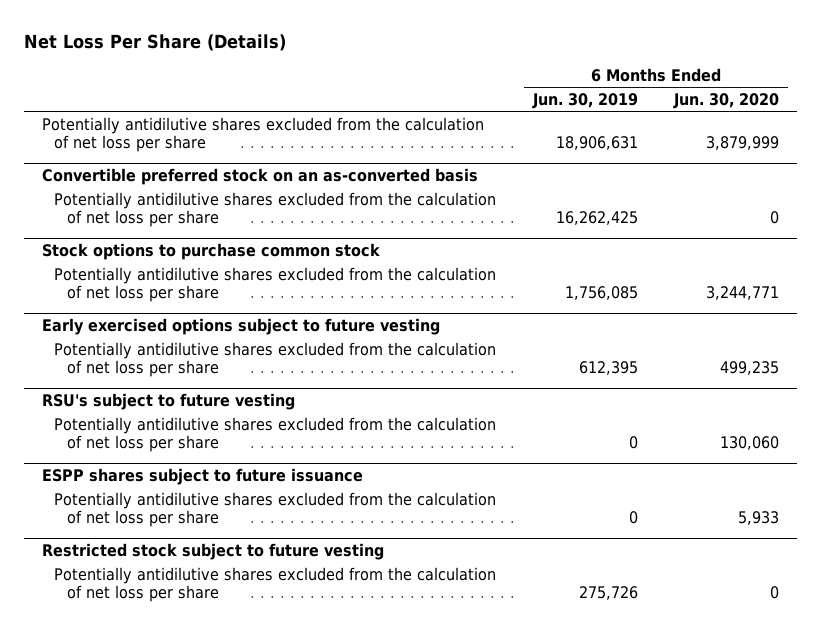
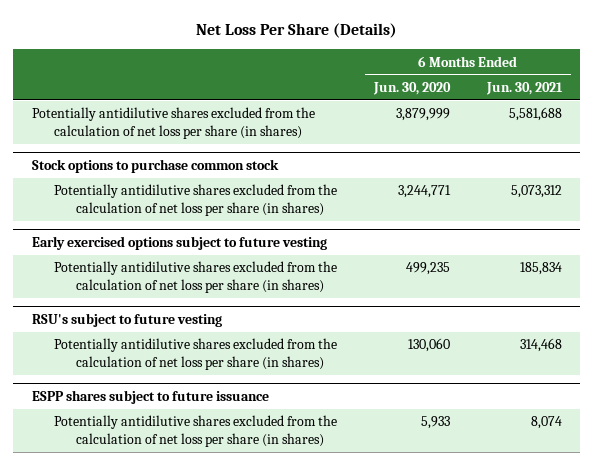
[531,92,638,109] Jun. 30, 2019 -> none
none -> [485,82,563,96] Jun. 30, 2021
[42,167,479,185] Convertible preferred stock on an as-converted basis -> none
[54,191,497,227] Potentially antidilutive shares excluded from the calculation of net loss per share -> none
[42,116,485,152] Potentially antidilutive shares excluded from the calculation of net loss per share -> [31,107,315,139] Potentially antidilutive shares excluded from the calculation of net loss per share (in shares)
[54,266,497,302] Potentially antidilutive shares excluded from the calculation of net loss per share -> [53,184,337,216] Potentially antidilutive shares excluded from the calculation of net loss per share (in shares)
[54,341,497,377] Potentially antidilutive shares excluded from the calculation of net loss per share -> [53,261,337,293] Potentially antidilutive shares excluded from the calculation of net loss per share (in shares)
[54,416,497,452] Potentially antidilutive shares excluded from the calculation of net loss per share -> [53,338,337,370] Potentially antidilutive shares excluded from the calculation of net loss per share (in shares)
[42,542,385,560] Restricted stock subject to future vesting -> none
[54,566,497,602] Potentially antidilutive shares excluded from the calculation of net loss per share -> none
[54,491,497,527] Potentially antidilutive shares excluded from the calculation of net loss per share -> [53,415,337,447] Potentially antidilutive shares excluded from the calculation of net loss per share (in shares)

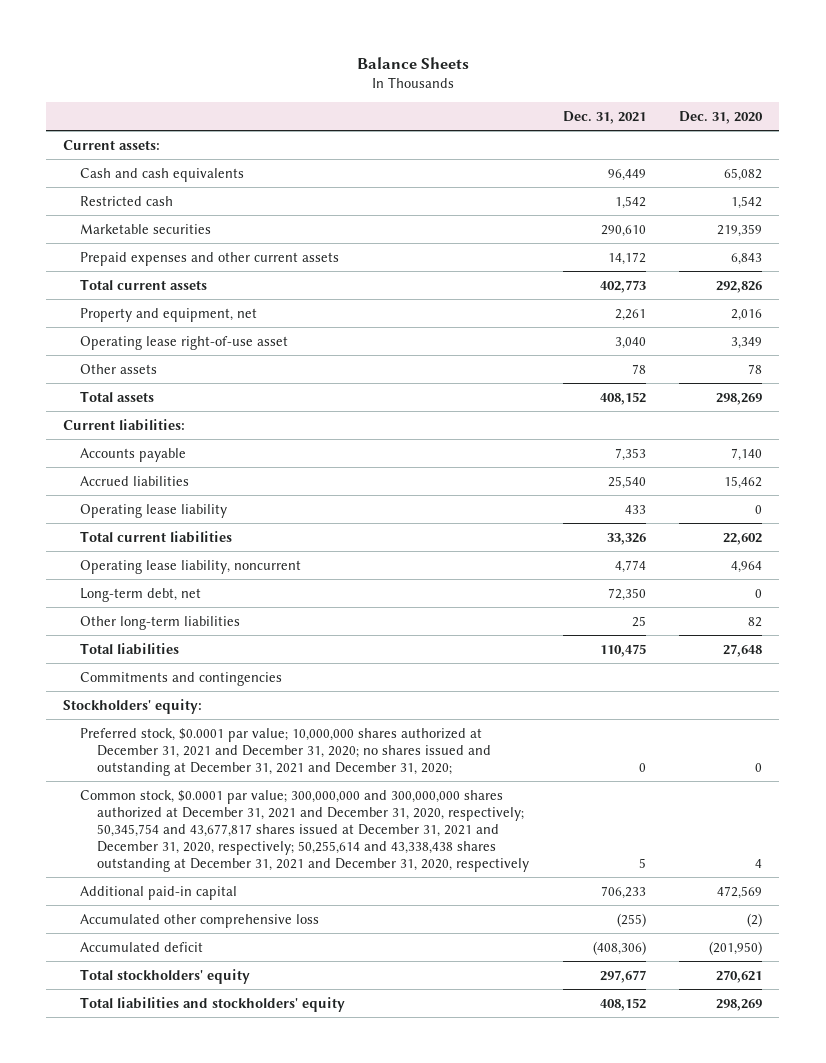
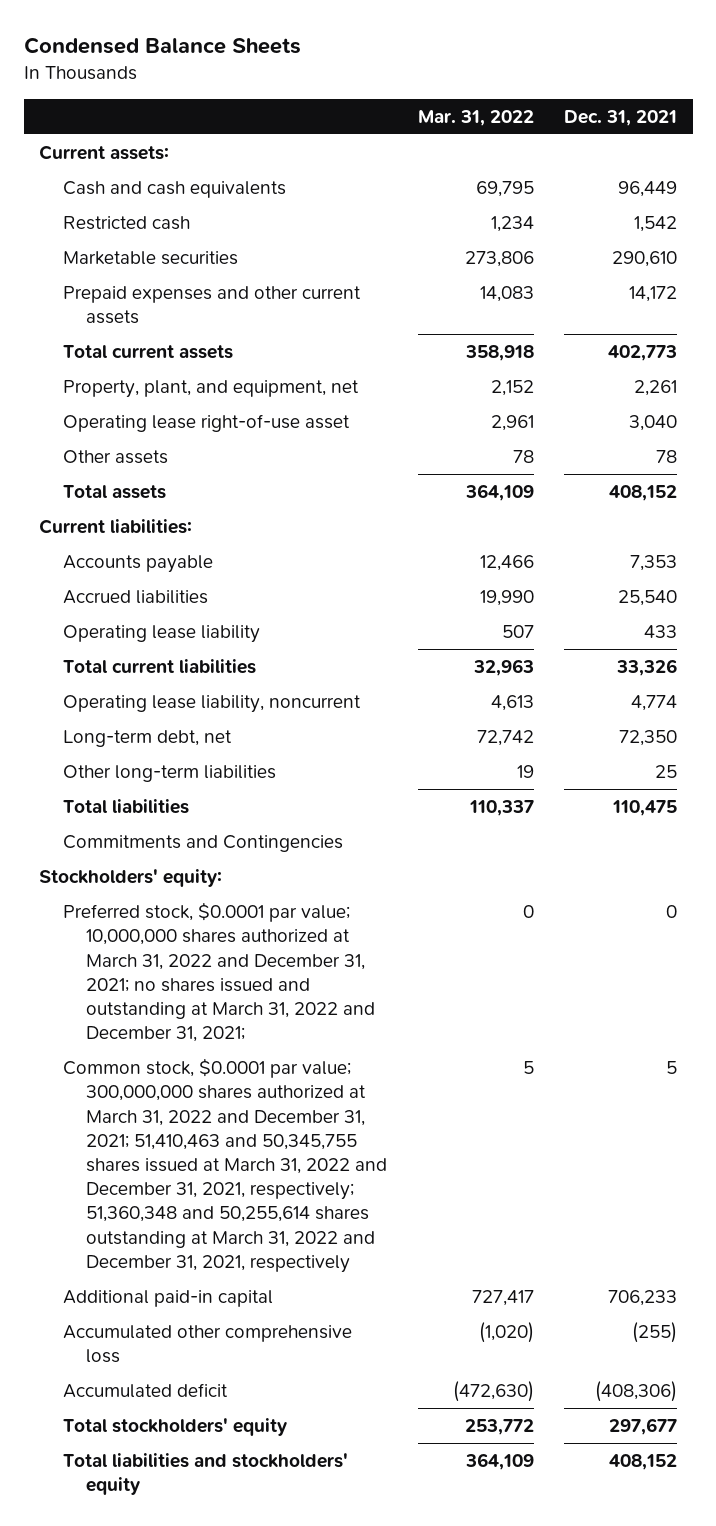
[356,56,469,69] Balance Sheets -> [23,37,301,55] Condensed Balance Sheets
[679,110,764,124] Dec. 31, 2020 -> none
none -> [417,109,534,126] Mar. 31, 2022
[79,307,257,322] Property and equipment, net -> [62,380,359,399] Property, plant, and equipment, net
[79,671,282,686] Commitments and contingencies -> [62,835,343,853] Commitments and Contingencies
[79,727,491,776] Preferred stock, $0.0001 par value; 10,000,000 shares authorized at December 31, 2021 and December 31, 2020; no shares issued and outstanding at December 31, 2021 and December 31, 2020; -> [62,902,376,1043] Preferred stock, $0.0001 par value; 10,000,000 shares authorized at March 31, 2022 and December 31, 2021; no shares issued and outstanding at March 31, 2022 and December 31, 2021;
[79,789,529,872] Common stock, $0.0001 par value; 300,000,000 and 300,000,000 shares authorized at December 31, 2021 and December 31, 2020, respectively; 50,345,754 and 43,677,817 shares issued at December 31, 2021 and December 31, 2020, respectively; 50,255,614 and 43,338,438 shares outstanding at December 31, 2021 and December 31, 2020, respectively -> [62,1058,388,1273] Common stock, $0.0001 par value; 300,000,000 shares authorized at March 31, 2022 and December 31, 2021; 51,410,463 and 50,345,755 shares issued at March 31, 2022 and December 31, 2021, respectively; 51,360,348 and 50,255,614 shares outstanding at March 31, 2022 and December 31, 2021, respectively

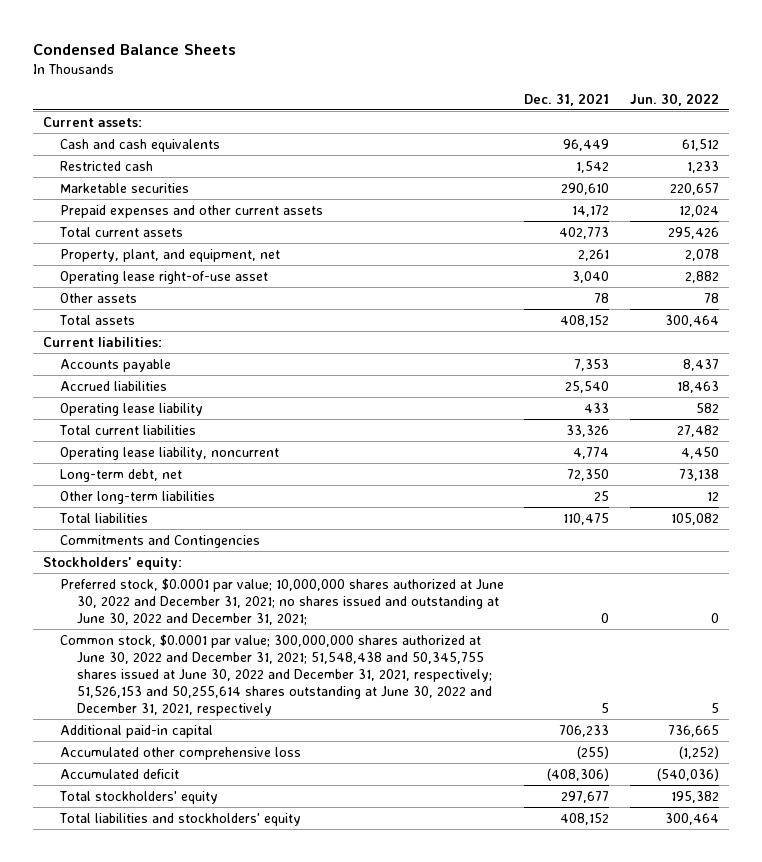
[417,109,534,126] Mar. 31, 2022 -> none
none -> [630,92,720,106] Jun. 30, 2022
[62,902,376,1043] Preferred stock, $0.0001 par value; 10,000,000 shares authorized at March 31, 2022 and December 31, 2021; no shares issued and outstanding at March 31, 2022 and December 31, 2021; -> [59,577,504,626] Preferred stock, $0.0001 par value; 10,000,000 shares authorized at June 30, 2022 and December 31, 2021; no shares issued and outstanding at June 30, 2022 and December 31, 2021;
[62,1058,388,1273] Common stock, $0.0001 par value; 300,000,000 shares authorized at March 31, 2022 and December 31, 2021; 51,410,463 and 50,345,755 shares issued at March 31, 2022 and December 31, 2021, respectively; 51,360,348 and 50,255,614 shares outstanding at March 31, 2022 and December 31, 2021, respectively -> [59,633,492,717] Common stock, $0.0001 par value; 300,000,000 shares authorized at June 30, 2022 and December 31, 2021; 51,548,438 and 50,345,755 shares issued at June 30, 2022 and December 31, 2021, respectively; 51,526,153 and 50,255,614 shares outstanding at June 30, 2022 and December 31, 2021, respectively

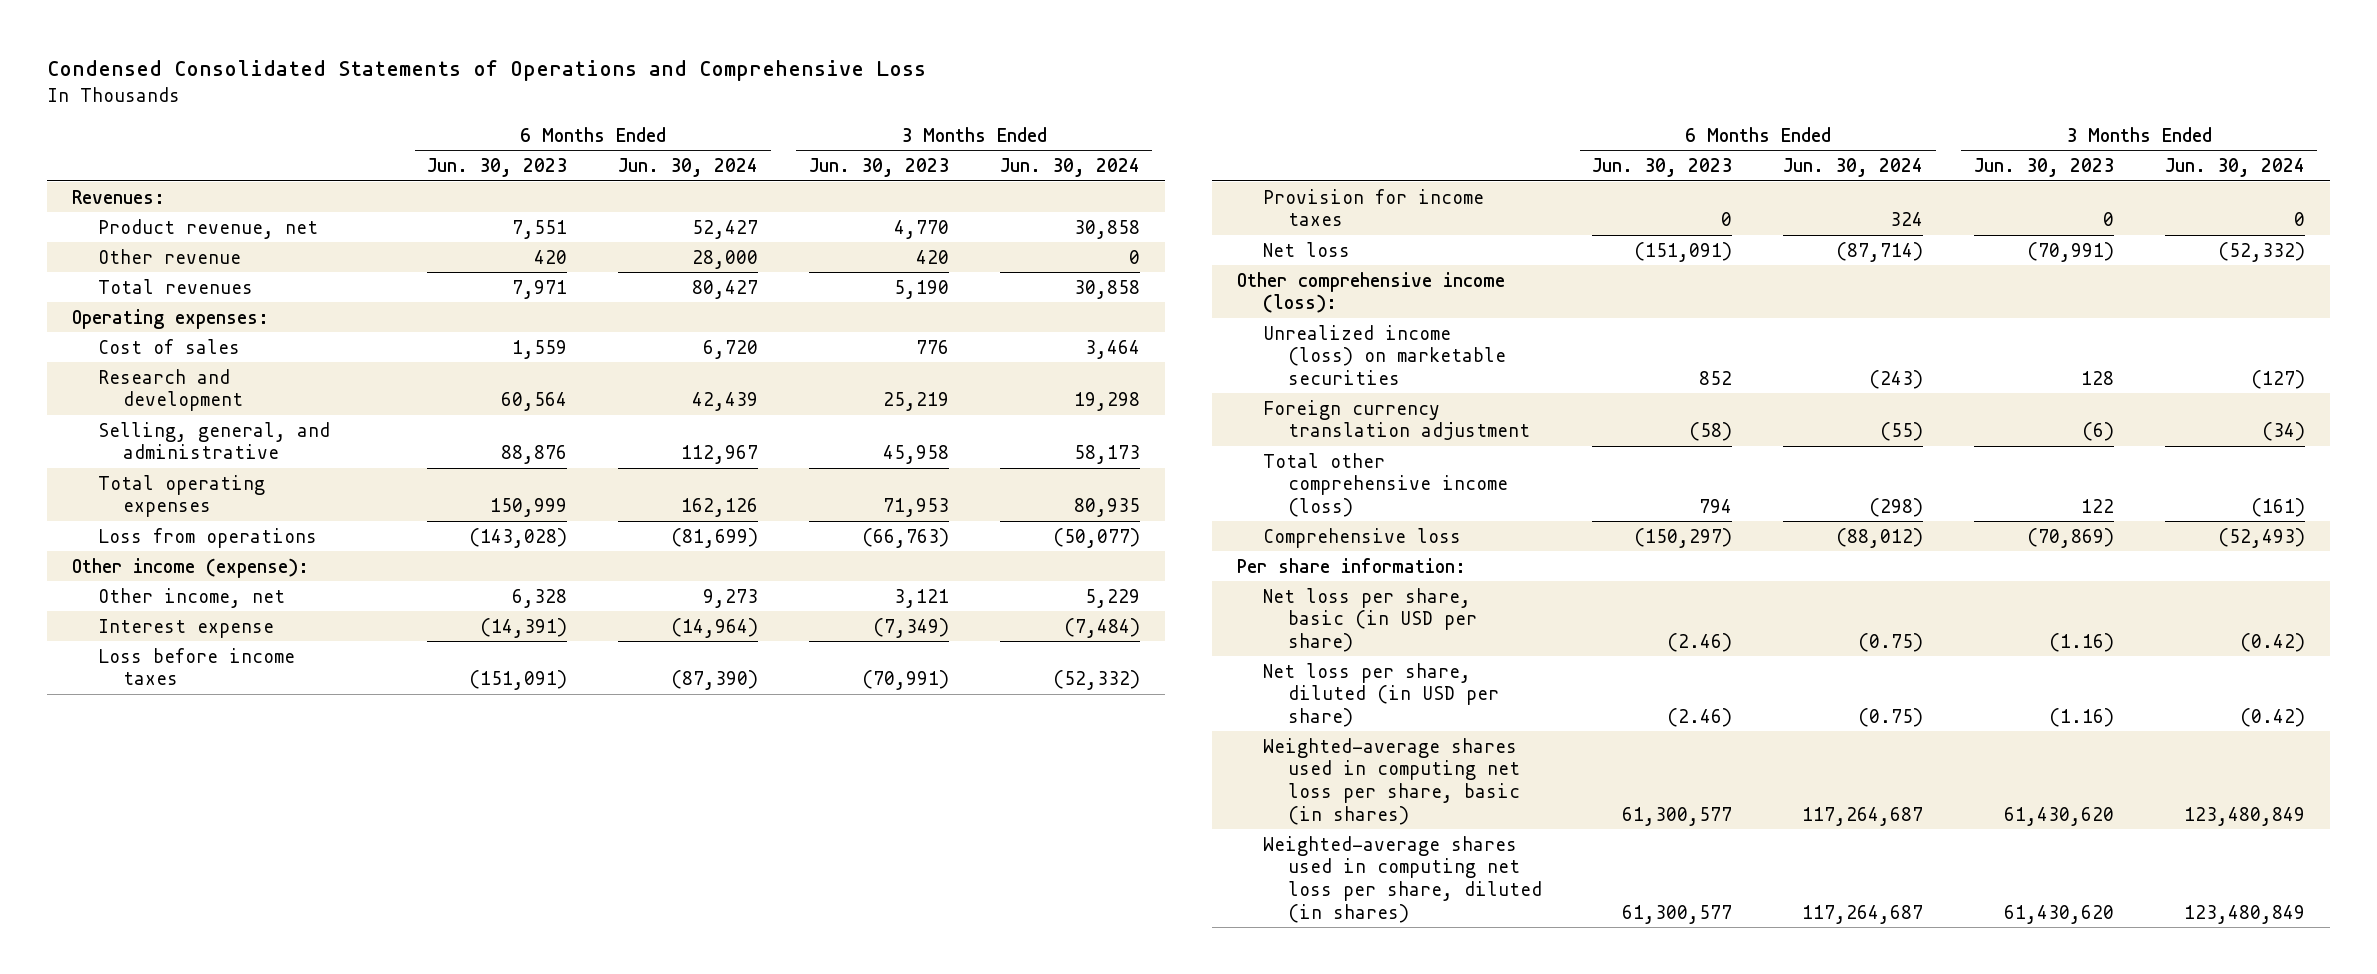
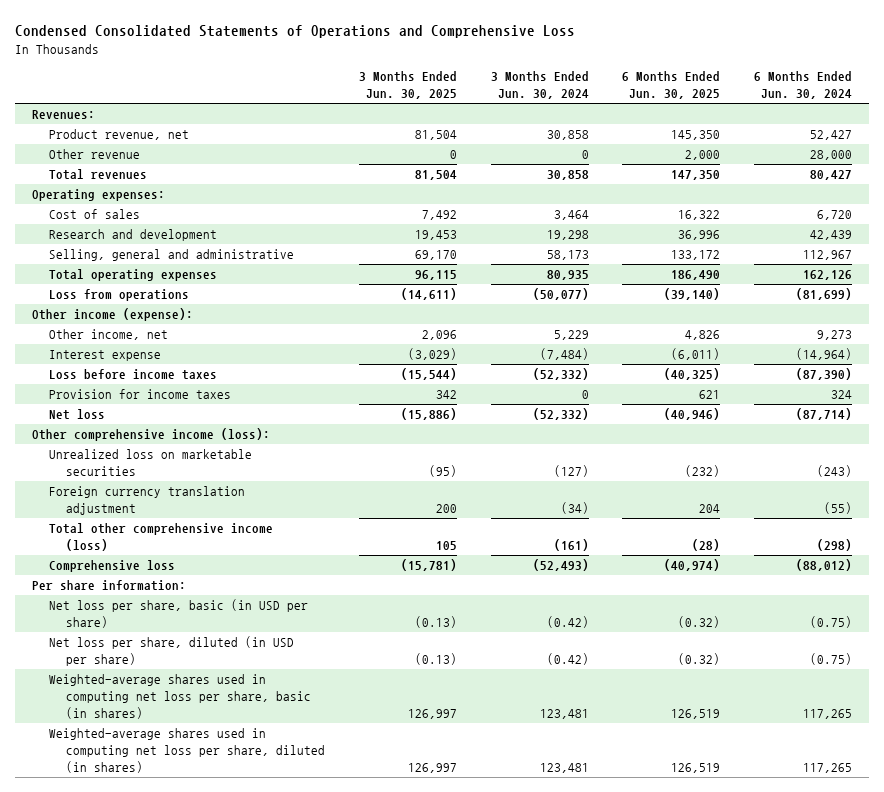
[427,157,568,177] Jun. 30, 2023 -> none
[808,157,949,177] Jun. 30, 2023 -> none
none -> [358,71,457,100] 3 Months Ended Jun. 30, 2025
none -> [622,71,721,100] 6 Months Ended Jun. 30, 2025
[97,421,330,460] Selling, general, and administrative -> [49,249,295,262] Selling, general and administrative
[1262,324,1506,385] Unrealized income (loss) on marketable securities -> [49,449,253,477] Unrealized loss on marketable securities
[1802,806,1924,826] 117,264,687 -> [803,708,853,719] 117,265
[2183,806,2305,826] 123,480,849 -> [539,708,589,719] 123,481
[1802,904,1924,924] 117,264,687 -> [803,762,853,773] 117,265
[2183,904,2305,924] 123,480,849 -> [539,762,589,773] 123,481

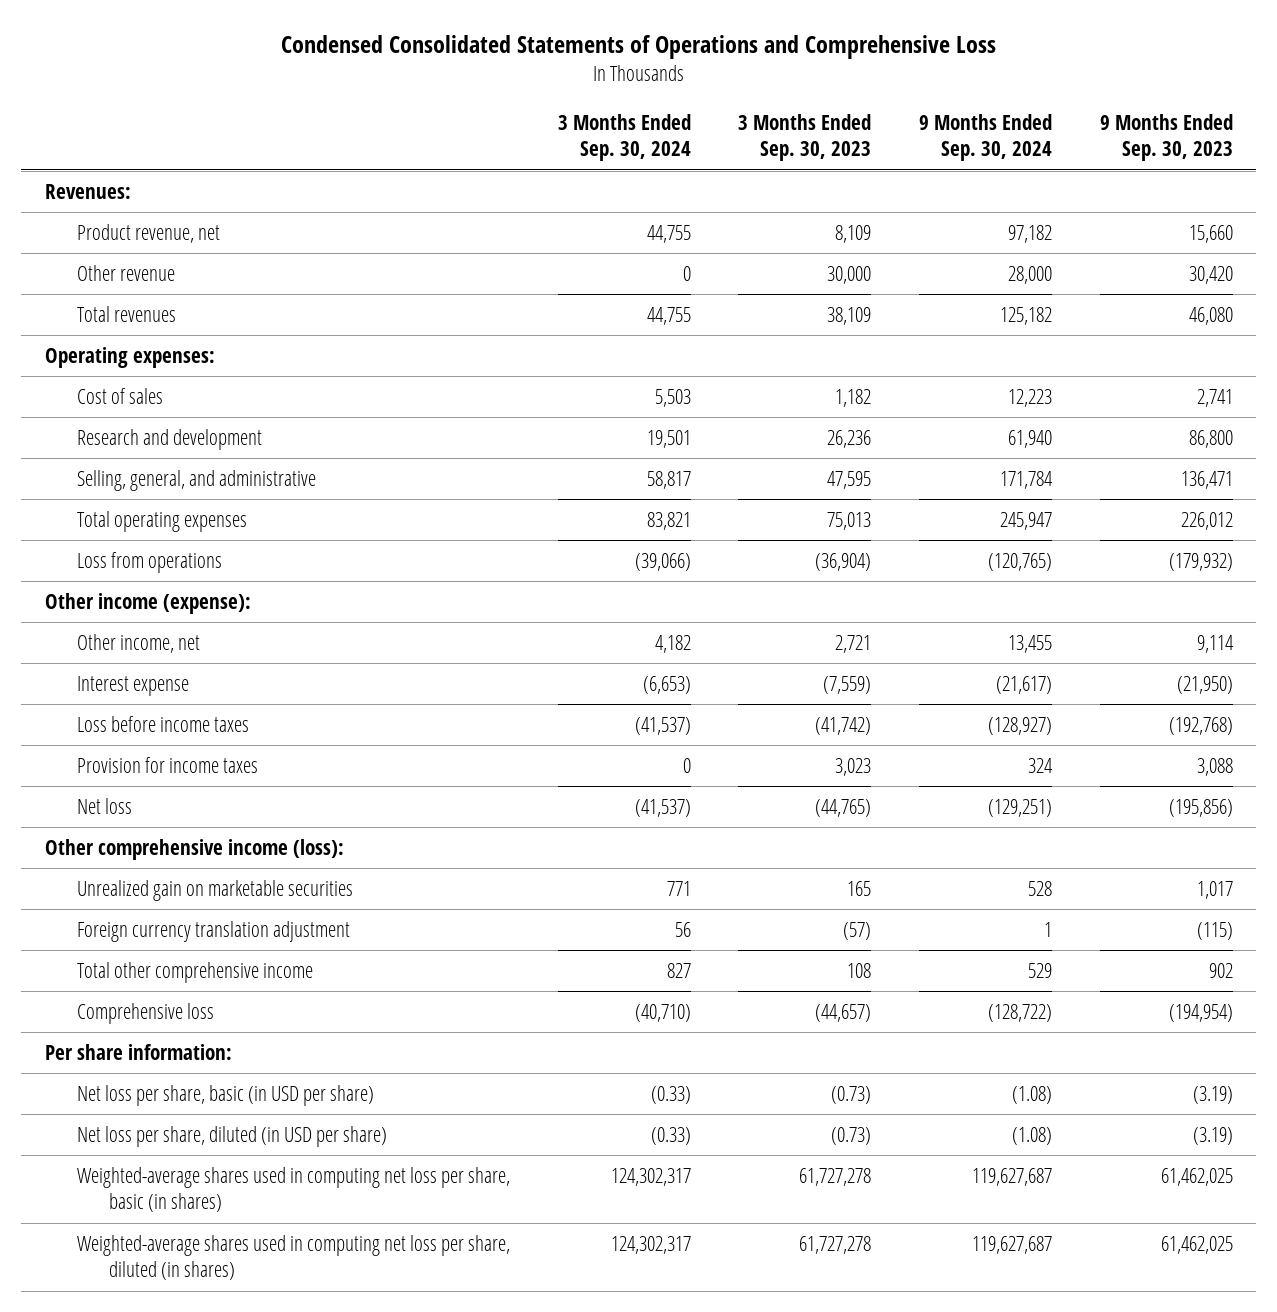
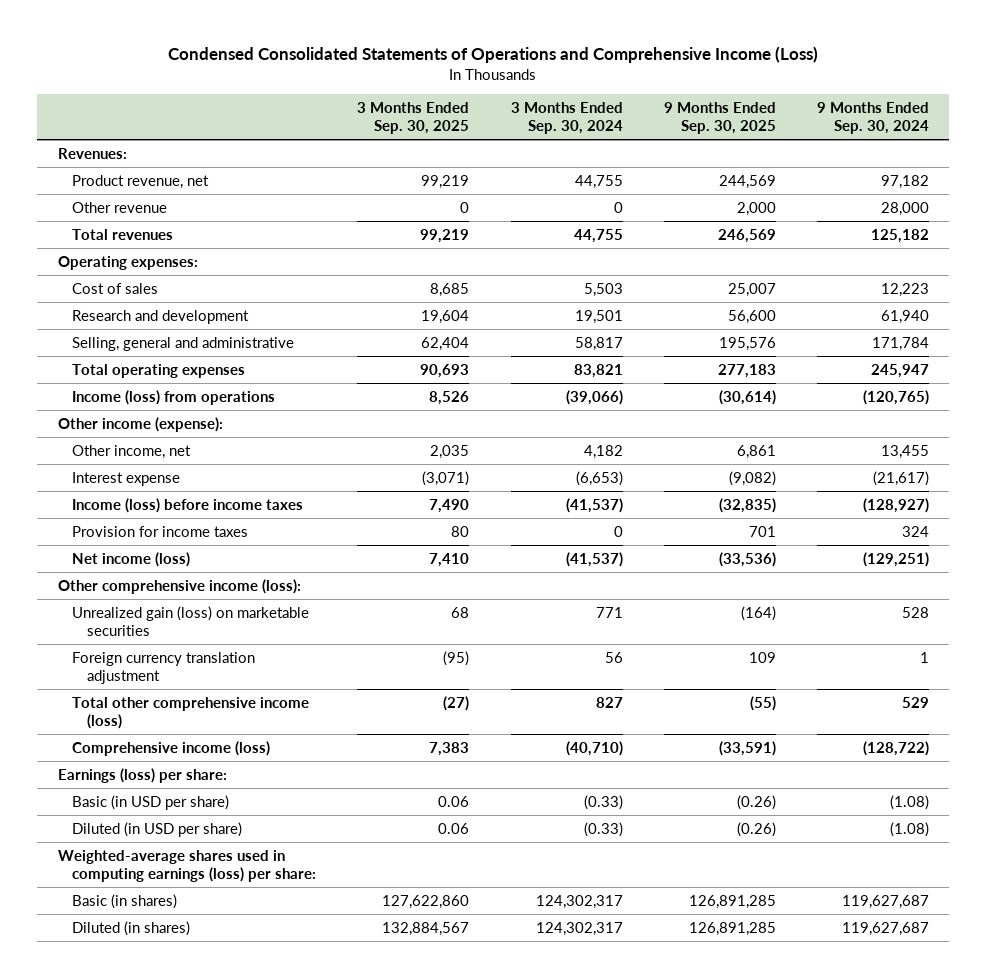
[280,35,996,60] Condensed Consolidated Statements of Operations and Comprehensive Loss -> [168,46,819,64] Condensed Consolidated Statements of Operations and Comprehensive Income (Loss)
[738,113,872,162] 3 Months Ended Sep. 30, 2023 -> none
[1099,113,1233,162] 9 Months Ended Sep. 30, 2023 -> none
none -> [357,101,470,135] 3 Months Ended Sep. 30, 2025
none -> [663,101,776,135] 9 Months Ended Sep. 30, 2025
[77,469,317,491] Selling, general, and administrative -> [72,336,295,351] Selling, general and administrative
[77,551,223,573] Loss from operations -> [72,389,276,405] Income (loss) from operations
[77,715,250,732] Loss before income taxes -> [72,497,304,513] Income (loss) before income taxes
[77,797,133,814] Net loss -> [72,551,191,567] Net income (loss)
[77,879,354,901] Unrealized gain on marketable securities -> [72,605,310,636] Unrealized gain (loss) on marketable securities
[77,961,314,983] Total other comprehensive income -> [72,696,310,729] Total other comprehensive income (loss)
[77,1002,215,1024] Comprehensive loss -> [72,740,271,756] Comprehensive income (loss)
[44,1043,232,1060] Per share information: -> [58,767,228,783] Earnings (loss) per share:
[77,1084,375,1106] Net loss per share, basic (in USD per share) -> [72,794,230,810] Basic (in USD per share)
[77,1125,388,1147] Net loss per share, diluted (in USD per share) -> [72,821,243,837] Diluted (in USD per share)
none -> [58,849,317,882] Weighted-average shares used in computing earnings (loss) per share:
[77,1166,511,1213] Weighted-average shares used in computing net loss per share, basic (in shares) -> [72,893,178,909] Basic (in shares)
[77,1234,511,1281] Weighted-average shares used in computing net loss per share, diluted (in shares) -> [72,920,191,936] Diluted (in shares)

